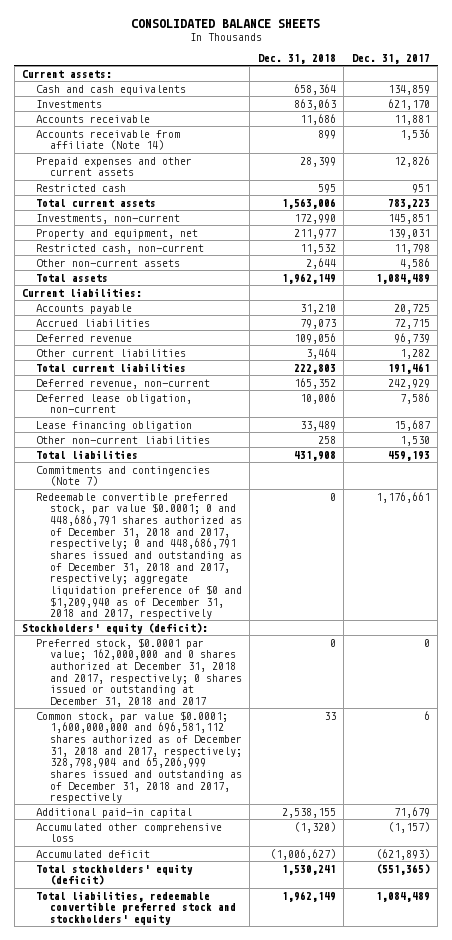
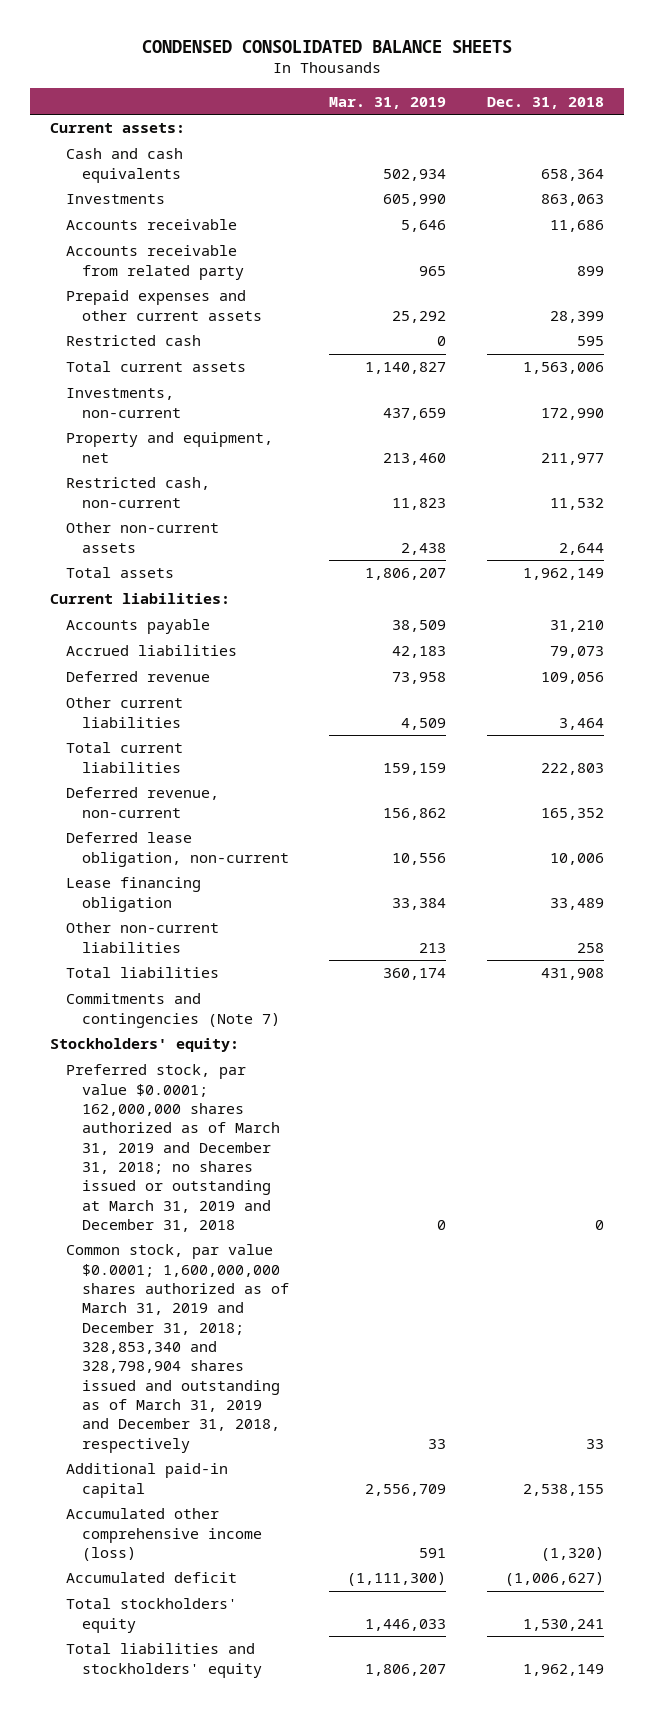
[130,19,320,29] CONSOLIDATED BALANCE SHEETS -> [141,40,512,54] CONDENSED CONSOLIDATED BALANCE SHEETS
[351,53,430,64] Dec. 31, 2017 -> none
none -> [329,96,447,109] Mar. 31, 2019
[35,129,180,151] Accounts receivable from affiliate (Note 14) -> [66,245,245,280] Accounts receivable from related party
[35,492,242,620] Redeemable convertible preferred stock, par value $0.0001; 0 and 448,686,791 shares authorized as of December 31, 2018 and 2017, respectively; 0 and 448,686,791 shares issued and outstanding as of December 31, 2018 and 2017, respectively; aggregate liquidation preference of $0 and $1,209,940 as of December 31, 2018 and 2017, respectively -> none
[22,622,209,634] Stockholders' equity (deficit): -> [50,1038,240,1053] Stockholders' equity:
[35,637,242,707] Preferred stock, $0.0001 par value; 162,000,000 and 0 shares authorized at December 31, 2018 and 2017, respectively; 0 shares issued or outstanding at December 31, 2018 and 2017 -> [66,1064,281,1232] Preferred stock, par value $0.0001; 162,000,000 shares authorized as of March 31, 2019 and December 31, 2018; no shares issued or outstanding at March 31, 2019 and December 31, 2018
[35,710,242,804] Common stock, par value $0.0001; 1,600,000,000 and 696,581,112 shares authorized as of December 31, 2018 and 2017, respectively; 328,798,904 and 65,206,999 shares issued and outstanding as of December 31, 2018 and 2017, respectively -> [66,1244,290,1453] Common stock, par value $0.0001; 1,600,000,000 shares authorized as of March 31, 2019 and December 31, 2018; 328,853,340 and 328,798,904 shares issued and outstanding as of March 31, 2019 and December 31, 2018, respectively
[35,822,222,843] Accumulated other comprehensive loss -> [66,1508,263,1561] Accumulated other comprehensive income (loss)
[35,863,193,886] Total stockholders' equity (deficit) -> [66,1598,238,1633] Total stockholders' equity
[35,890,236,926] Total liabilities, redeemable convertible preferred stock and stockholders' equity -> [66,1643,263,1678] Total liabilities and stockholders' equity

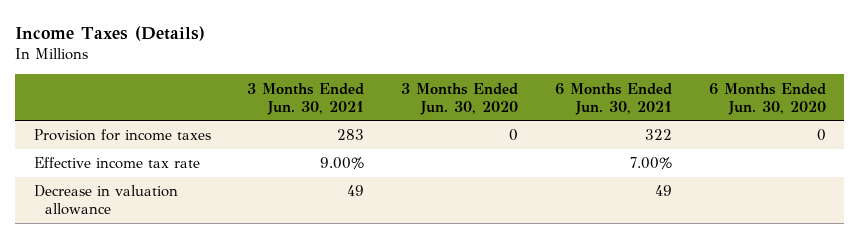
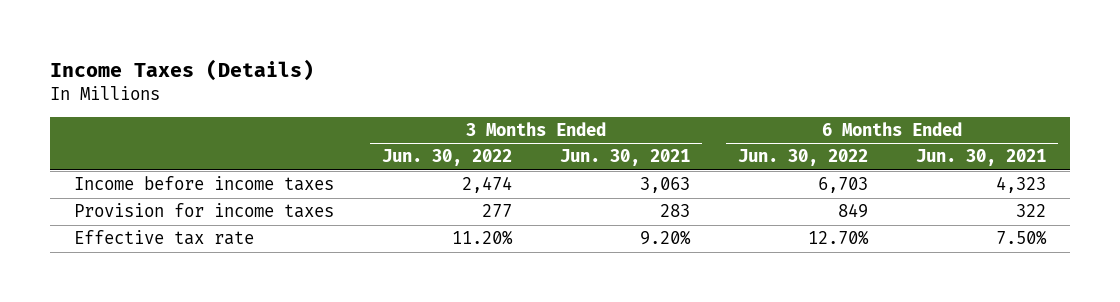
[401,82,519,115] 3 Months Ended Jun. 30, 2020 -> none
[708,82,826,115] 6 Months Ended Jun. 30, 2020 -> none
none -> [382,149,513,167] Jun. 30, 2022
none -> [737,149,868,167] Jun. 30, 2022
none -> [74,176,335,192] Income before income taxes
[33,185,178,216] Decrease in valuation allowance -> none
[33,157,200,170] Effective income tax rate -> [74,230,255,246] Effective tax rate
[320,157,365,170] 9.00% -> [640,230,692,246] 9.20%
[630,157,673,170] 7.00% -> [995,230,1047,246] 7.50%

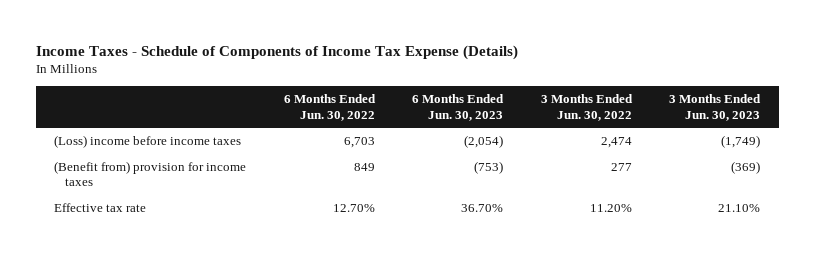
[50,58,315,81] Income Taxes (Details) -> [35,44,518,60] Income Taxes - Schedule of Components of Income Tax Expense (Details)
[560,149,691,167] Jun. 30, 2021 -> none
[915,149,1046,167] Jun. 30, 2021 -> none
none -> [412,94,505,121] 6 Months Ended Jun. 30, 2023
none -> [669,94,762,121] 3 Months Ended Jun. 30, 2023
[74,176,335,192] Income before income taxes -> [54,135,242,149] (Loss) income before income taxes
[74,203,335,219] Provision for income taxes -> [54,161,247,187] (Benefit from) provision for income taxes

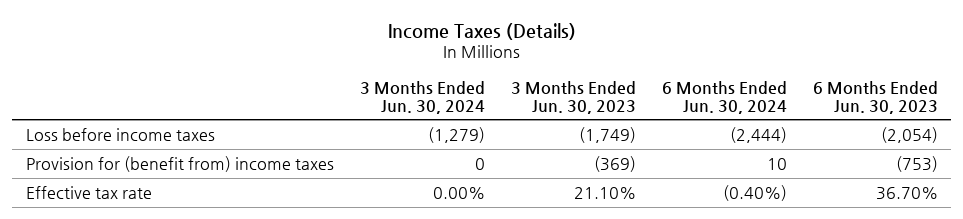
[35,44,518,60] Income Taxes - Schedule of Components of Income Tax Expense (Details) -> [387,22,576,40] Income Taxes (Details)
[283,94,376,121] 6 Months Ended Jun. 30, 2022 -> none
[540,94,633,121] 3 Months Ended Jun. 30, 2022 -> none
none -> [359,80,485,114] 3 Months Ended Jun. 30, 2024
none -> [661,80,787,114] 6 Months Ended Jun. 30, 2024
[54,135,242,149] (Loss) income before income taxes -> [25,127,215,141] Loss before income taxes
[54,161,247,187] (Benefit from) provision for income taxes -> [25,155,334,172] Provision for (benefit from) income taxes

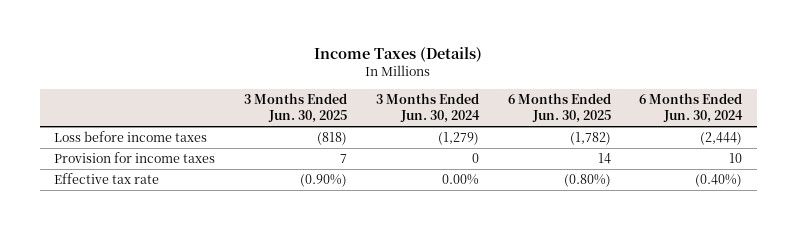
[510,80,636,114] 3 Months Ended Jun. 30, 2023 -> none
[812,80,938,114] 6 Months Ended Jun. 30, 2023 -> none
none -> [244,93,348,124] 3 Months Ended Jun. 30, 2025
none -> [507,93,611,124] 6 Months Ended Jun. 30, 2025
[25,155,334,172] Provision for (benefit from) income taxes -> [54,152,216,164] Provision for income taxes

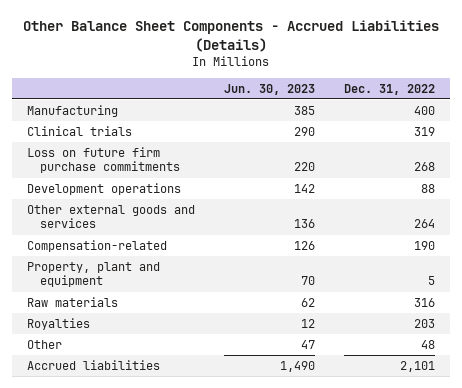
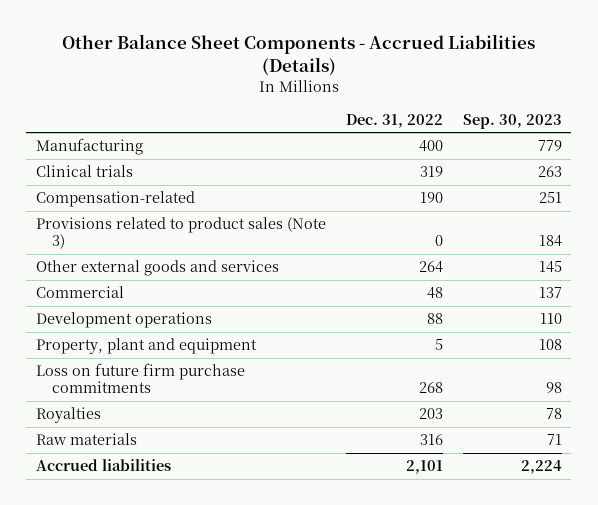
[224,83,316,95] Jun. 30, 2023 -> none
none -> [462,113,562,129] Sep. 30, 2023
none -> [36,217,327,250] Provisions related to product sales (Note 3)
[26,205,195,229] Other external goods and services -> [36,260,280,277] Other external goods and services
none -> [36,286,125,299] Commercial
[26,183,181,196] Development operations -> [36,312,213,329] Development operations
[26,147,180,174] Loss on future firm purchase commitments -> [36,363,246,394] Loss on future firm purchase commitments
[26,340,62,350] Other -> none
[26,297,118,308] Raw materials -> [36,433,138,446] Raw materials

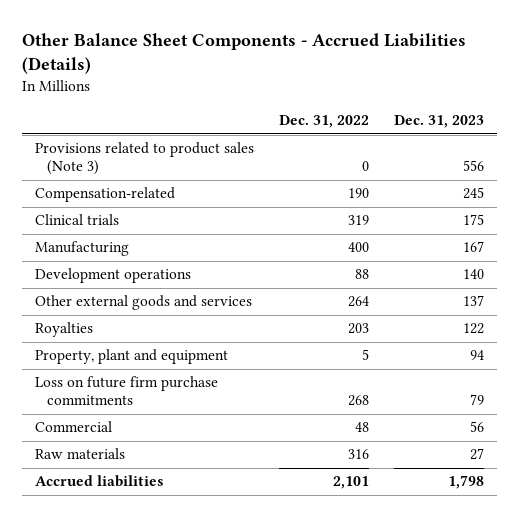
[462,113,562,129] Sep. 30, 2023 -> none
none -> [394,115,485,129] Dec. 31, 2023
[36,191,196,208] Compensation-related -> [34,187,175,203] Compensation-related
[36,165,134,178] Clinical trials -> [34,214,119,226] Clinical trials
[36,138,144,156] Manufacturing -> [34,241,129,257] Manufacturing
[36,260,280,277] Other external goods and services -> [34,295,252,311] Other external goods and services
[36,407,102,424] Royalties -> [34,322,93,338] Royalties
[36,286,125,299] Commercial -> [34,421,112,433] Commercial

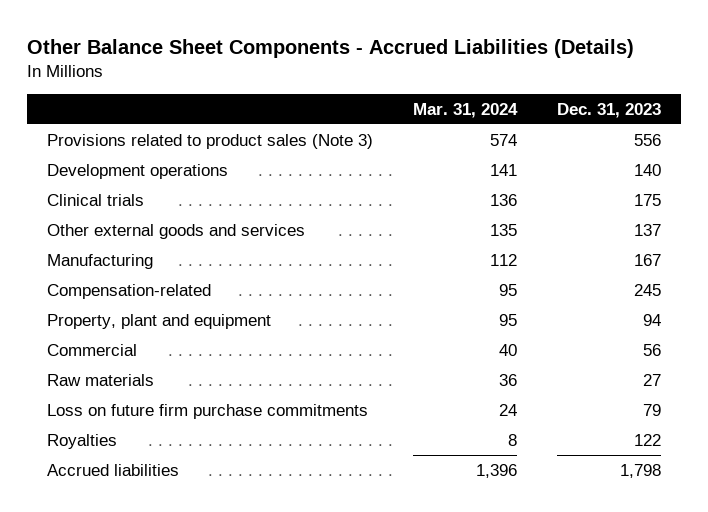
[278,115,369,129] Dec. 31, 2022 -> none
none -> [412,102,518,118] Mar. 31, 2024
[34,214,119,226] Clinical trials -> [46,193,144,206] Clinical trials
[34,241,129,257] Manufacturing -> [46,253,153,269] Manufacturing
[34,187,175,203] Compensation-related -> [46,283,211,299] Compensation-related
[34,376,218,406] Loss on future firm purchase commitments -> [46,403,368,419] Loss on future firm purchase commitments
[34,322,93,338] Royalties -> [46,433,117,449] Royalties

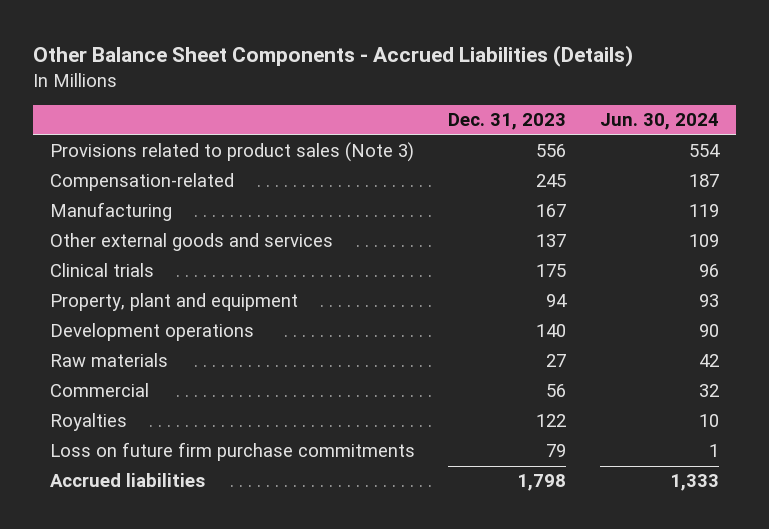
[412,102,518,118] Mar. 31, 2024 -> none
none -> [599,113,719,131] Jun. 30, 2024
[46,253,153,269] Manufacturing -> [49,202,172,222] Manufacturing
[46,223,305,239] Other external goods and services -> [49,233,333,252] Other external goods and services
[46,193,144,206] Clinical trials -> [49,263,154,278] Clinical trials
[46,163,228,179] Development operations -> [49,323,254,342] Development operations
[46,343,137,356] Commercial -> [49,383,149,398] Commercial
[46,403,368,419] Loss on future firm purchase commitments -> [49,442,415,462] Loss on future firm purchase commitments

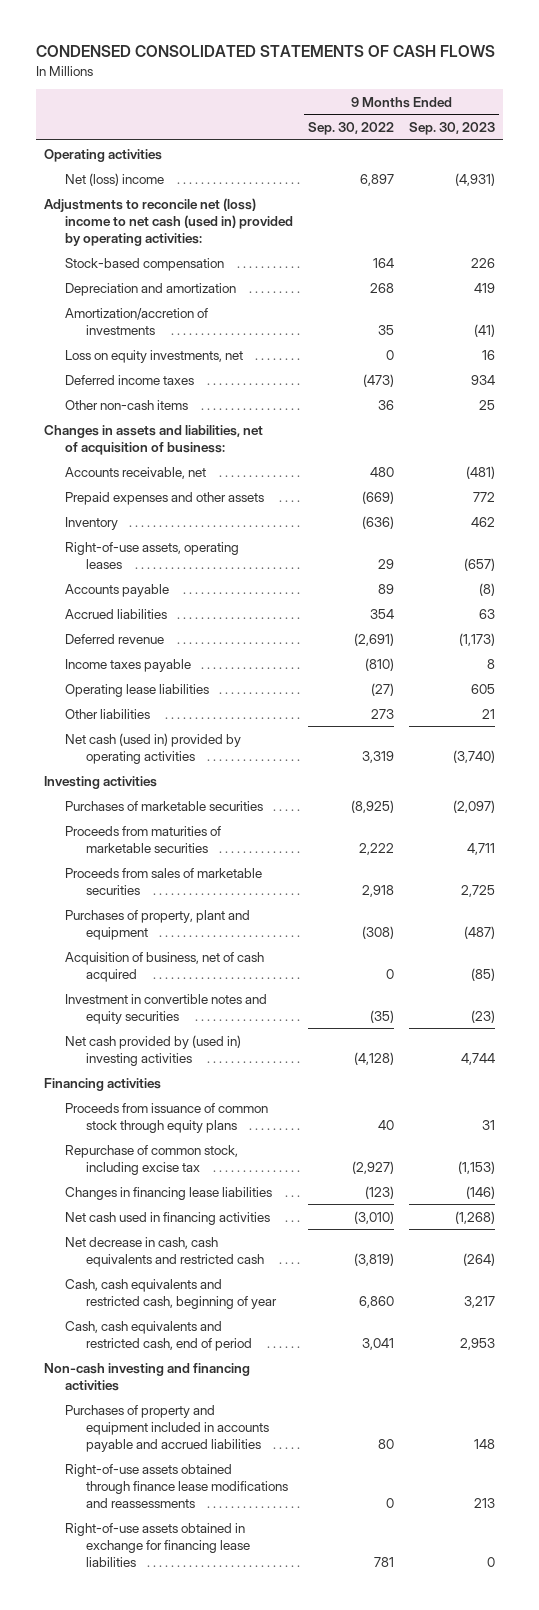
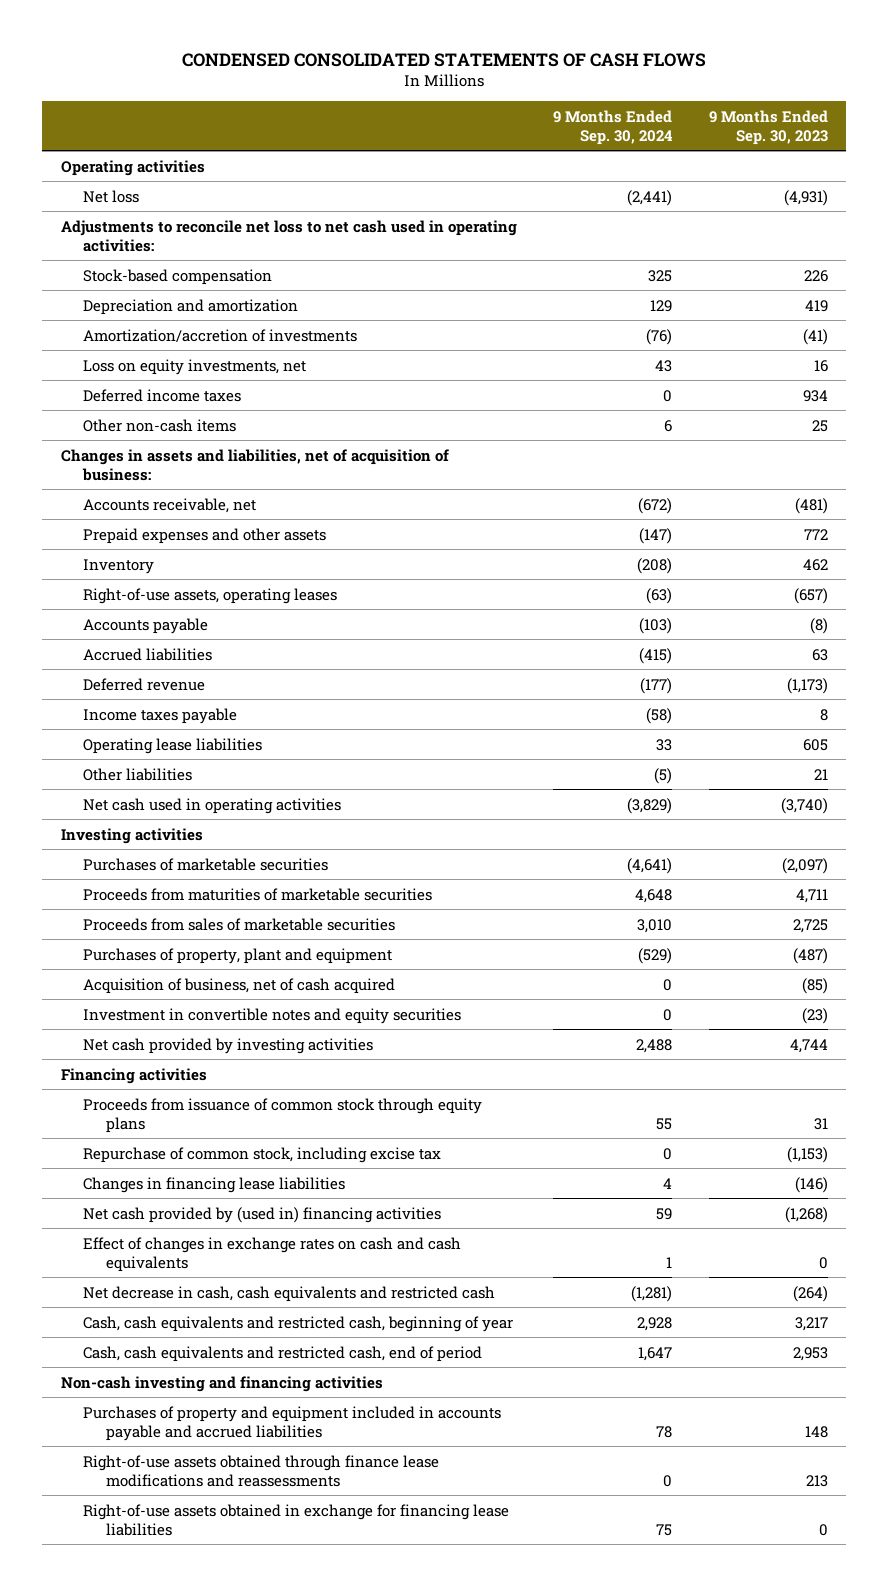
[307,122,394,136] Sep. 30, 2022 -> none
none -> [553,109,674,145] 9 Months Ended Sep. 30, 2024
[64,172,164,186] Net (loss) income -> [83,189,140,203] Net loss
[43,197,293,246] Adjustments to reconcile net (loss) income to net cash (used in) provided by operating activities: -> [60,219,517,252] Adjustments to reconcile net loss to net cash used in operating activities:
[64,732,241,764] Net cash (used in) provided by operating activities -> [83,797,342,814] Net cash used in operating activities
[64,1034,241,1066] Net cash provided by (used in) investing activities -> [83,1037,374,1054] Net cash provided by investing activities
[64,1211,270,1225] Net cash used in financing activities -> [83,1206,442,1223] Net cash provided by (used in) financing activities
none -> [83,1236,462,1272] Effect of changes in exchange rates on cash and cash equivalents

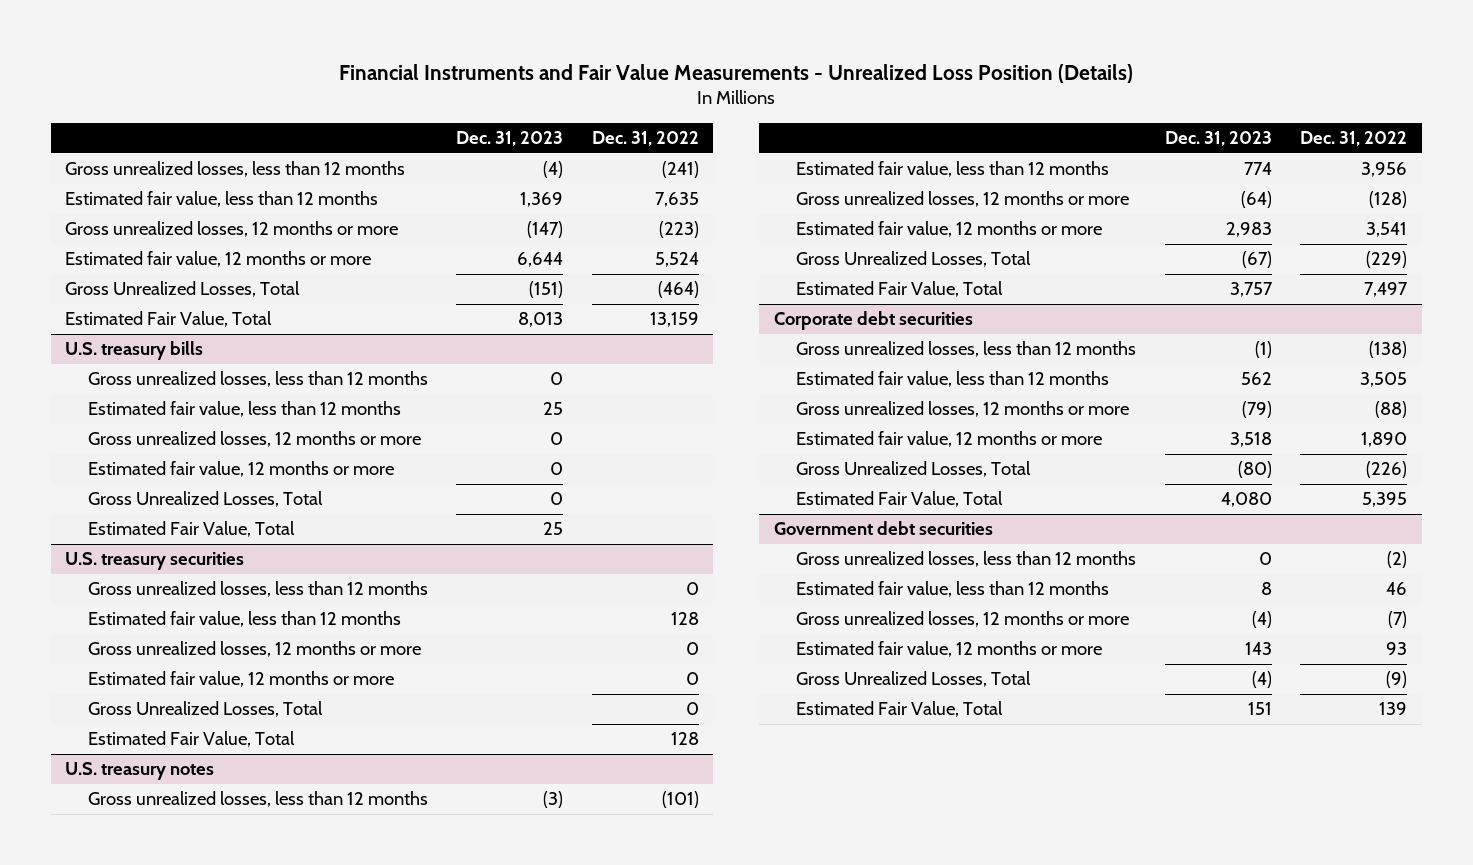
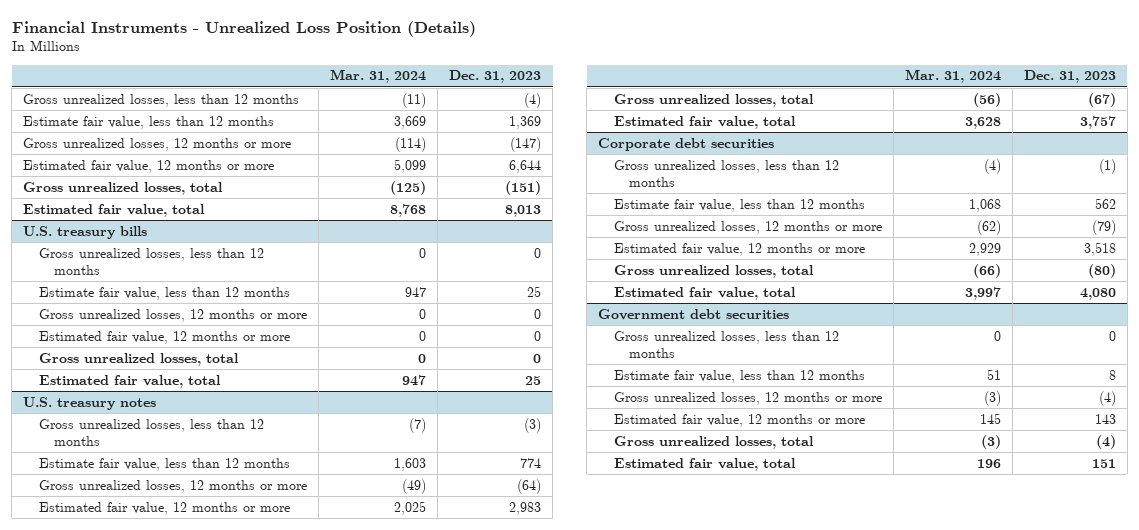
[339,63,1134,83] Financial Instruments and Fair Value Measurements - Unrealized Loss Position (Details) -> [11,20,476,37] Financial Instruments - Unrealized Loss Position (Details)
[592,131,700,147] Dec. 31, 2022 -> none
none -> [329,69,426,84] Mar. 31, 2024
[65,191,379,208] Estimated fair value, less than 12 months -> [23,115,275,129] Estimate fair value, less than 12 months
[65,281,301,298] Gross Unrealized Losses, Total -> [23,181,224,195] Gross unrealized losses, total
[65,311,273,328] Estimated Fair Value, Total -> [23,203,206,217] Estimated fair value, total
[87,401,401,418] Estimated fair value, less than 12 months -> [38,286,290,300] Estimate fair value, less than 12 months
[65,552,245,571] U.S. treasury securities -> none
[87,581,428,598] Gross unrealized losses, less than 12 months -> none
[87,611,401,628] Estimated fair value, less than 12 months -> none
[87,641,421,658] Gross unrealized losses, 12 months or more -> none
[87,671,394,688] Estimated fair value, 12 months or more -> none
[87,701,323,718] Gross Unrealized Losses, Total -> none
[87,731,295,748] Estimated Fair Value, Total -> none
[87,491,323,508] Gross Unrealized Losses, Total -> [38,352,239,366] Gross unrealized losses, total
[87,521,295,538] Estimated Fair Value, Total -> [38,374,221,388] Estimated fair value, total
[796,161,1110,178] Estimated fair value, less than 12 months -> [38,457,290,471] Estimate fair value, less than 12 months
[796,251,1032,268] Gross Unrealized Losses, Total -> [613,93,814,107] Gross unrealized losses, total
[796,281,1004,298] Estimated Fair Value, Total -> [613,115,796,129] Estimated fair value, total
[796,371,1110,388] Estimated fair value, less than 12 months -> [613,198,865,212] Estimate fair value, less than 12 months
[796,461,1032,478] Gross Unrealized Losses, Total -> [613,264,814,278] Gross unrealized losses, total
[796,491,1004,508] Estimated Fair Value, Total -> [613,286,796,300] Estimated fair value, total
[796,581,1110,598] Estimated fair value, less than 12 months -> [613,369,865,383] Estimate fair value, less than 12 months
[796,671,1032,688] Gross Unrealized Losses, Total -> [613,435,814,449] Gross unrealized losses, total
[796,701,1004,718] Estimated Fair Value, Total -> [613,457,796,471] Estimated fair value, total

